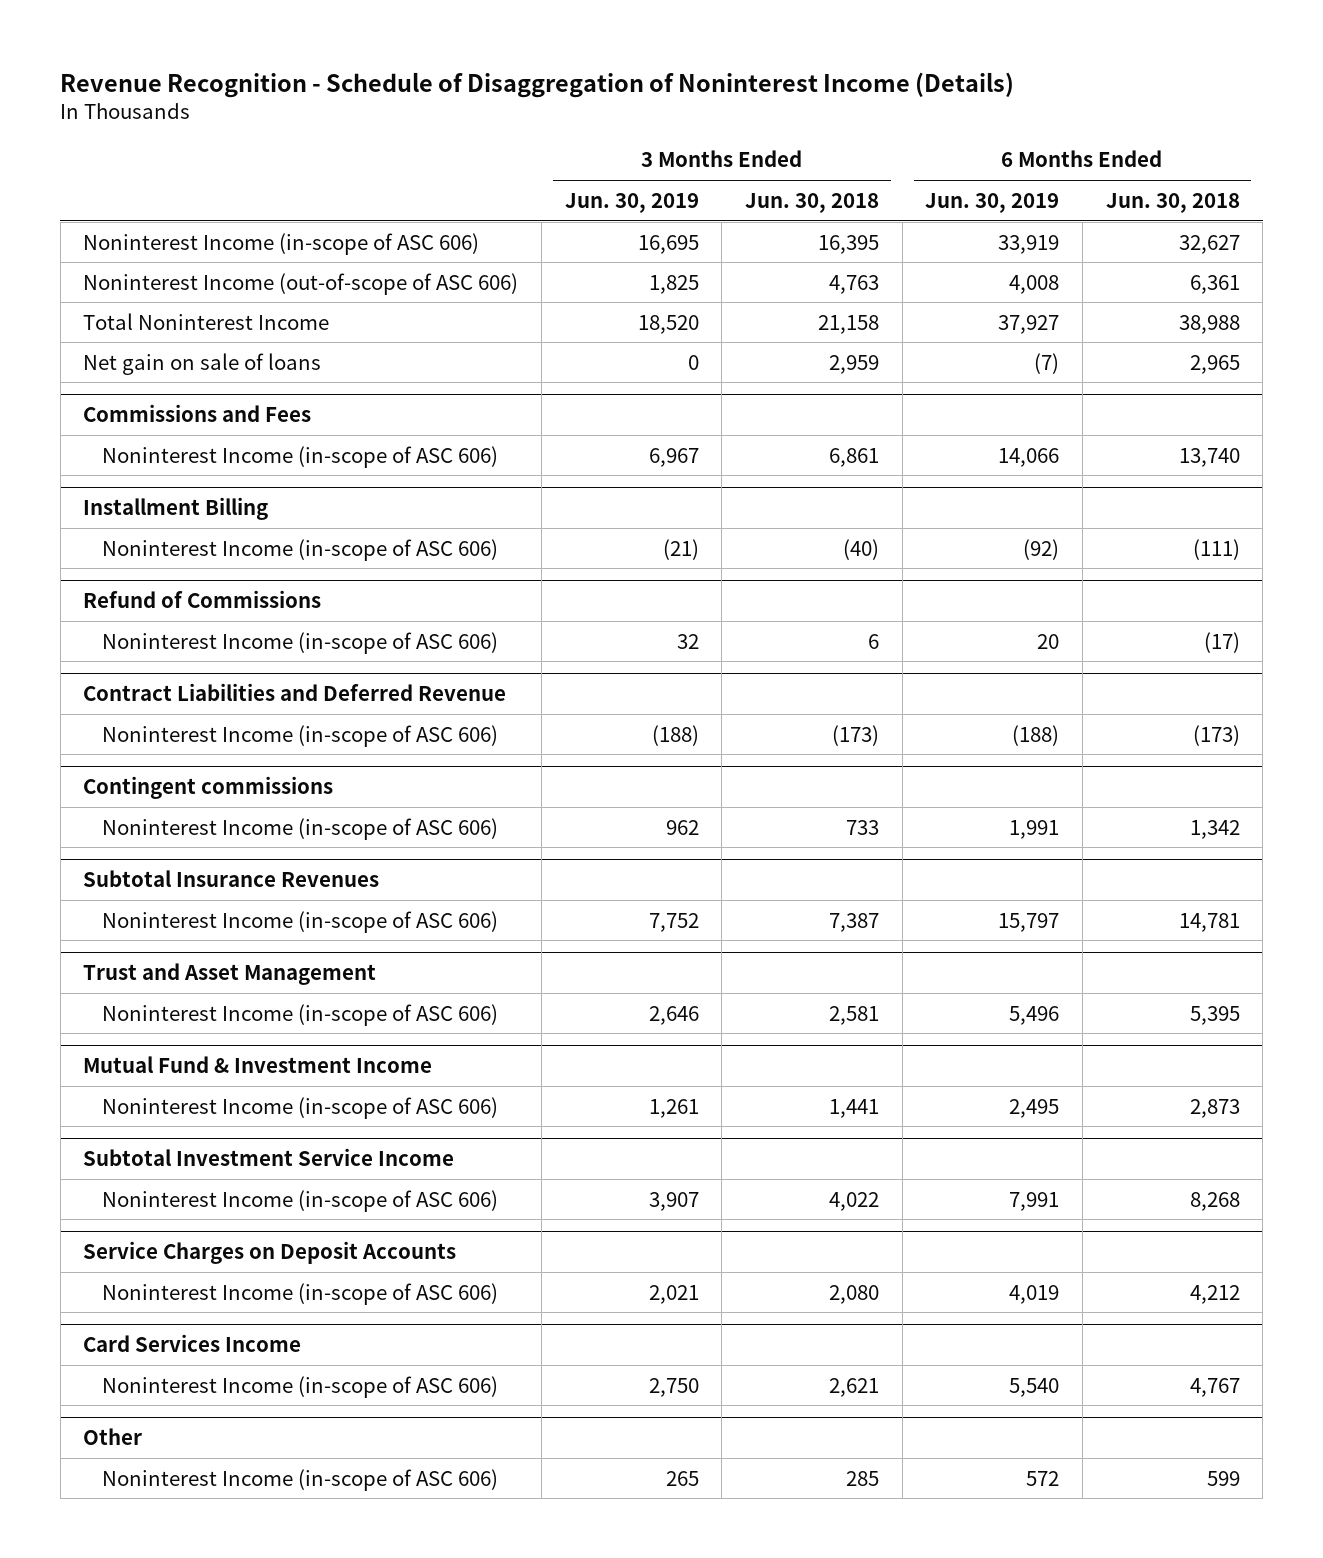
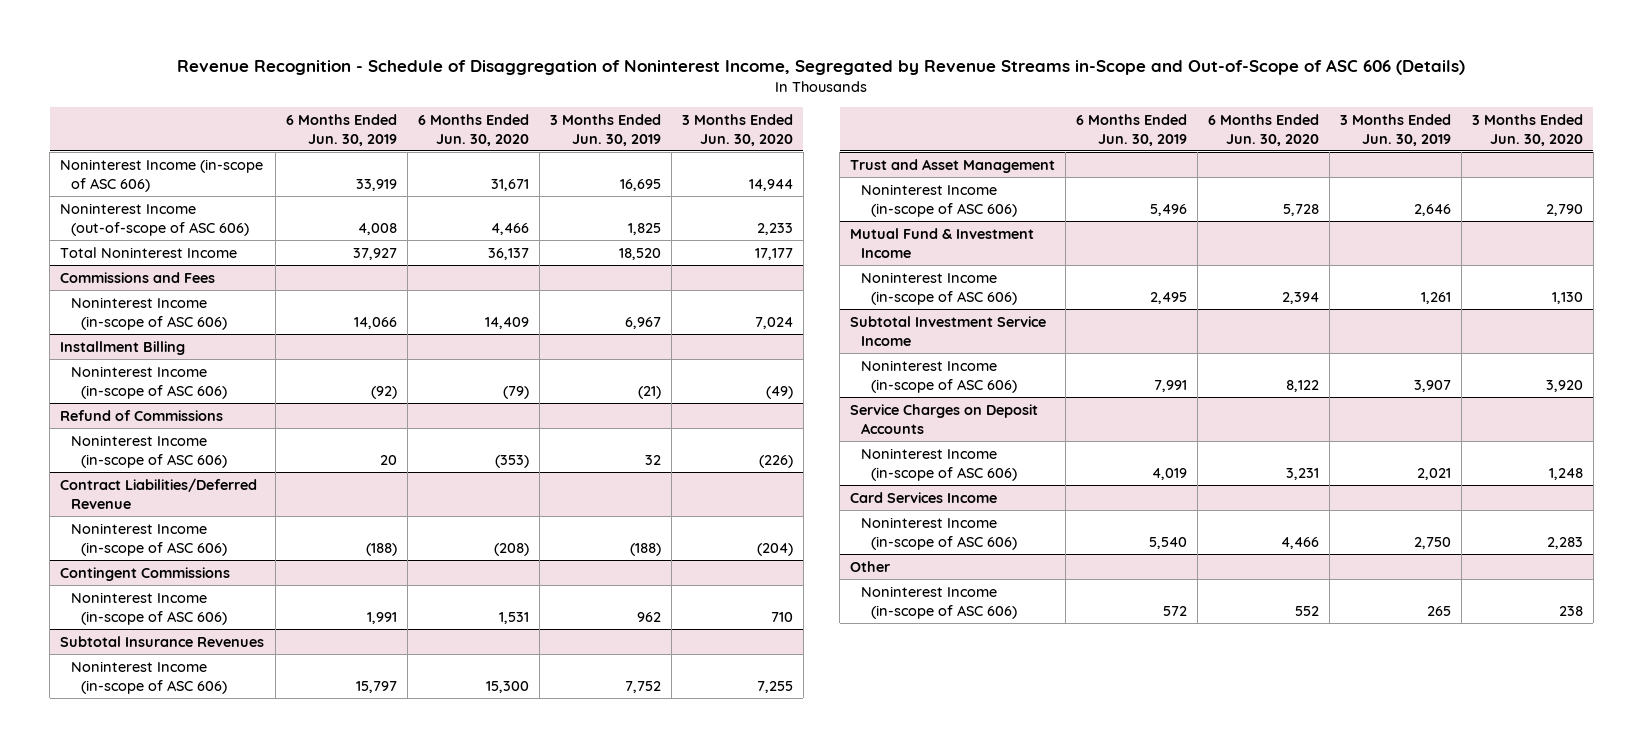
[60,71,1015,98] Revenue Recognition - Schedule of Disaggregation of Noninterest Income (Details) -> [177,59,1466,76] Revenue Recognition - Schedule of Disaggregation of Noninterest Income, Segregated by Revenue Streams in-Scope and Out-of-Scope of ASC 606 (Details)
[744,192,879,213] Jun. 30, 2018 -> none
[1105,192,1240,213] Jun. 30, 2018 -> none
none -> [417,113,529,146] 6 Months Ended Jun. 30, 2020
none -> [681,113,793,146] 3 Months Ended Jun. 30, 2020
[83,352,322,375] Net gain on sale of loans -> none
[83,682,507,701] Contract Liabilities and Deferred Revenue -> [60,477,258,509] Contract Liabilities/Deferred Revenue
[83,775,334,799] Contingent commissions -> [60,566,231,581] Contingent Commissions

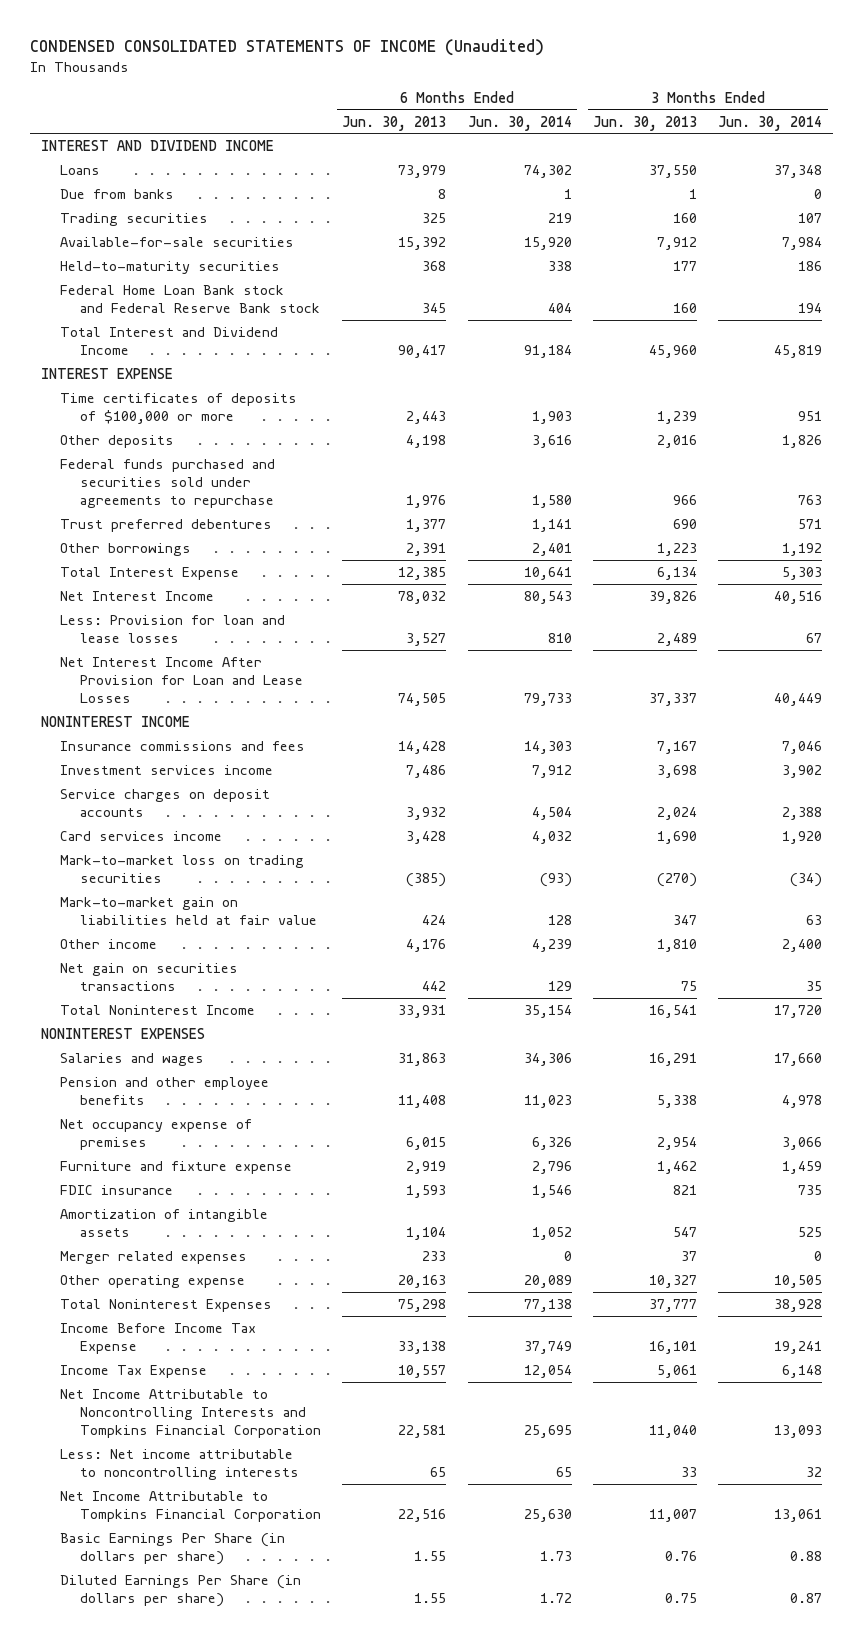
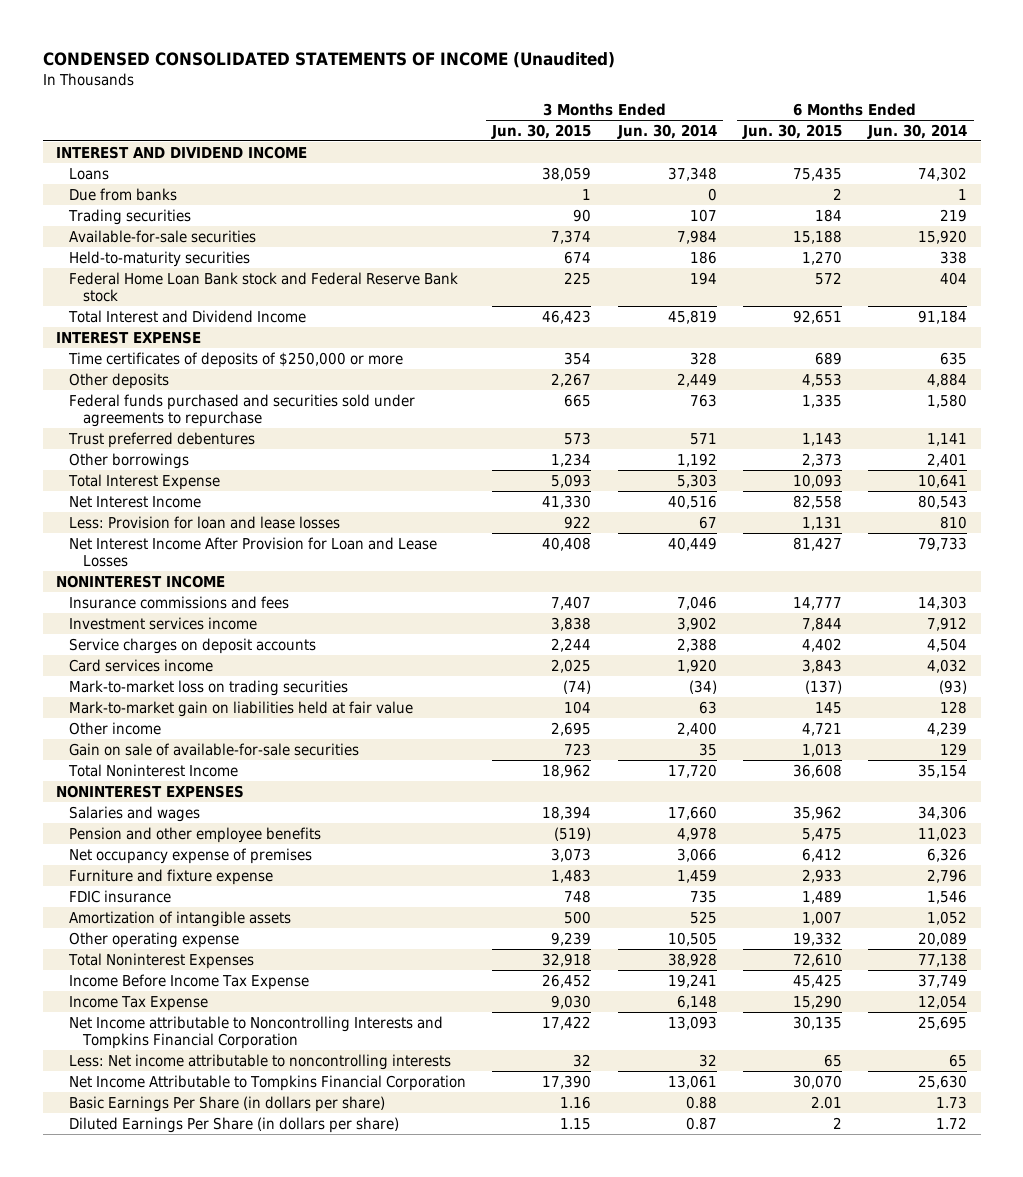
[342,115,447,131] Jun. 30, 2013 -> none
[593,115,698,131] Jun. 30, 2013 -> none
none -> [491,123,592,139] Jun. 30, 2015
none -> [742,123,843,139] Jun. 30, 2015
[60,392,298,425] Time certificates of deposits of $100,000 or more -> [68,351,404,368] Time certificates of deposits of $250,000 or more
[531,411,572,425] 1,903 -> [940,351,968,365] 635
[798,411,823,422] 951 -> [689,351,717,365] 328
[531,434,572,448] 3,616 -> [927,372,968,387] 4,884
[782,434,823,448] 1,826 -> [676,372,717,387] 2,449
[60,962,239,992] Net gain on securities transactions -> [69,742,360,756] Gain on sale of available-for-sale securities
[60,1250,248,1264] Merger related expenses -> none
[60,1388,322,1439] Net Income Attributable to Noncontrolling Interests and Tompkins Financial Corporation -> [69,1015,444,1049] Net Income attributable to Noncontrolling Interests and Tompkins Financial Corporation

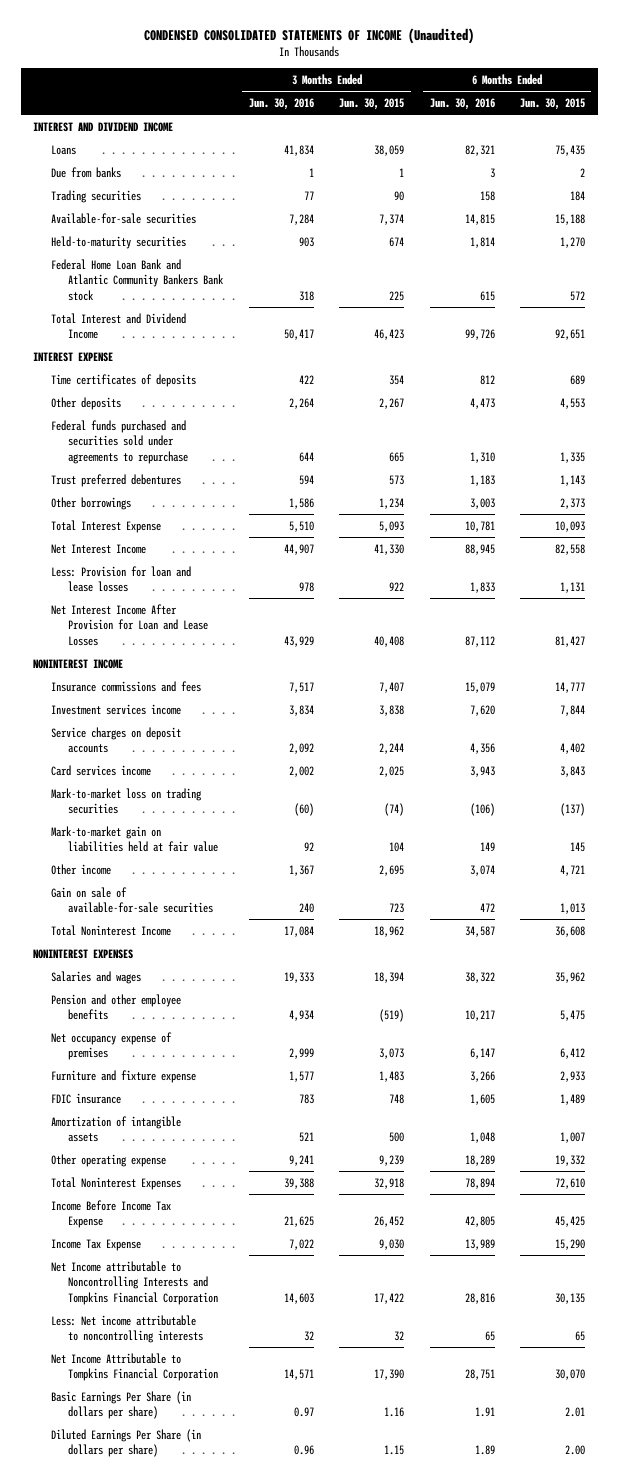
[616,123,717,139] Jun. 30, 2014 -> none
[867,123,968,139] Jun. 30, 2014 -> none
none -> [248,98,314,111] Jun. 30, 2016
none -> [429,98,495,111] Jun. 30, 2016
[69,271,459,302] Federal Home Loan Bank stock and Federal Reserve Bank stock -> [50,258,225,301] Federal Home Loan Bank and Atlantic Community Bankers Bank stock
[68,351,404,368] Time certificates of deposits of $250,000 or more -> [50,373,196,387] Time certificates of deposits
[833,1116,843,1129] 2 -> [564,1445,585,1456] 2.00

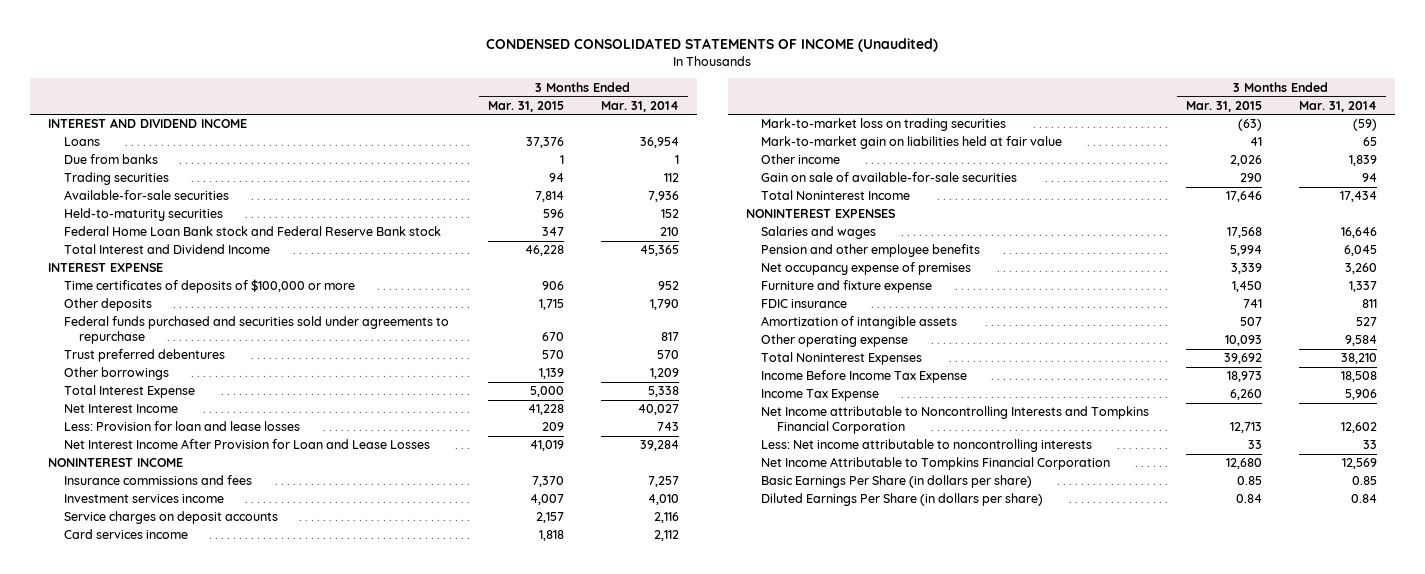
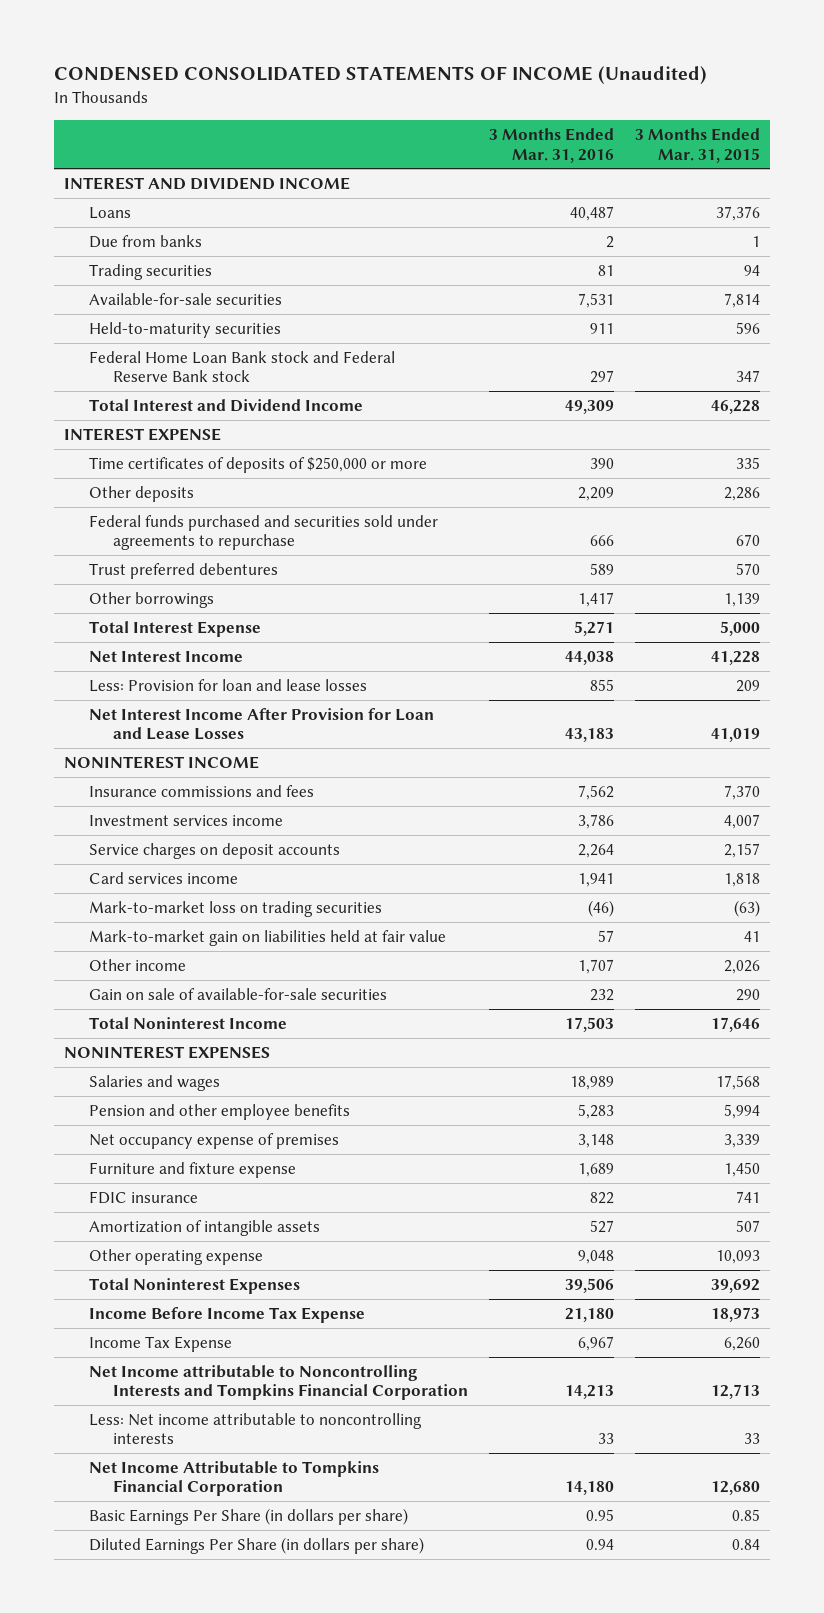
[600,100,679,112] Mar. 31, 2014 -> none
none -> [488,127,614,163] 3 Months Ended Mar. 31, 2016
[63,279,355,294] Time certificates of deposits of $100,000 or more -> [88,456,427,473] Time certificates of deposits of $250,000 or more
[542,281,565,291] 906 -> [735,456,760,469] 335
[539,299,565,311] 1,715 -> [723,486,760,501] 2,286

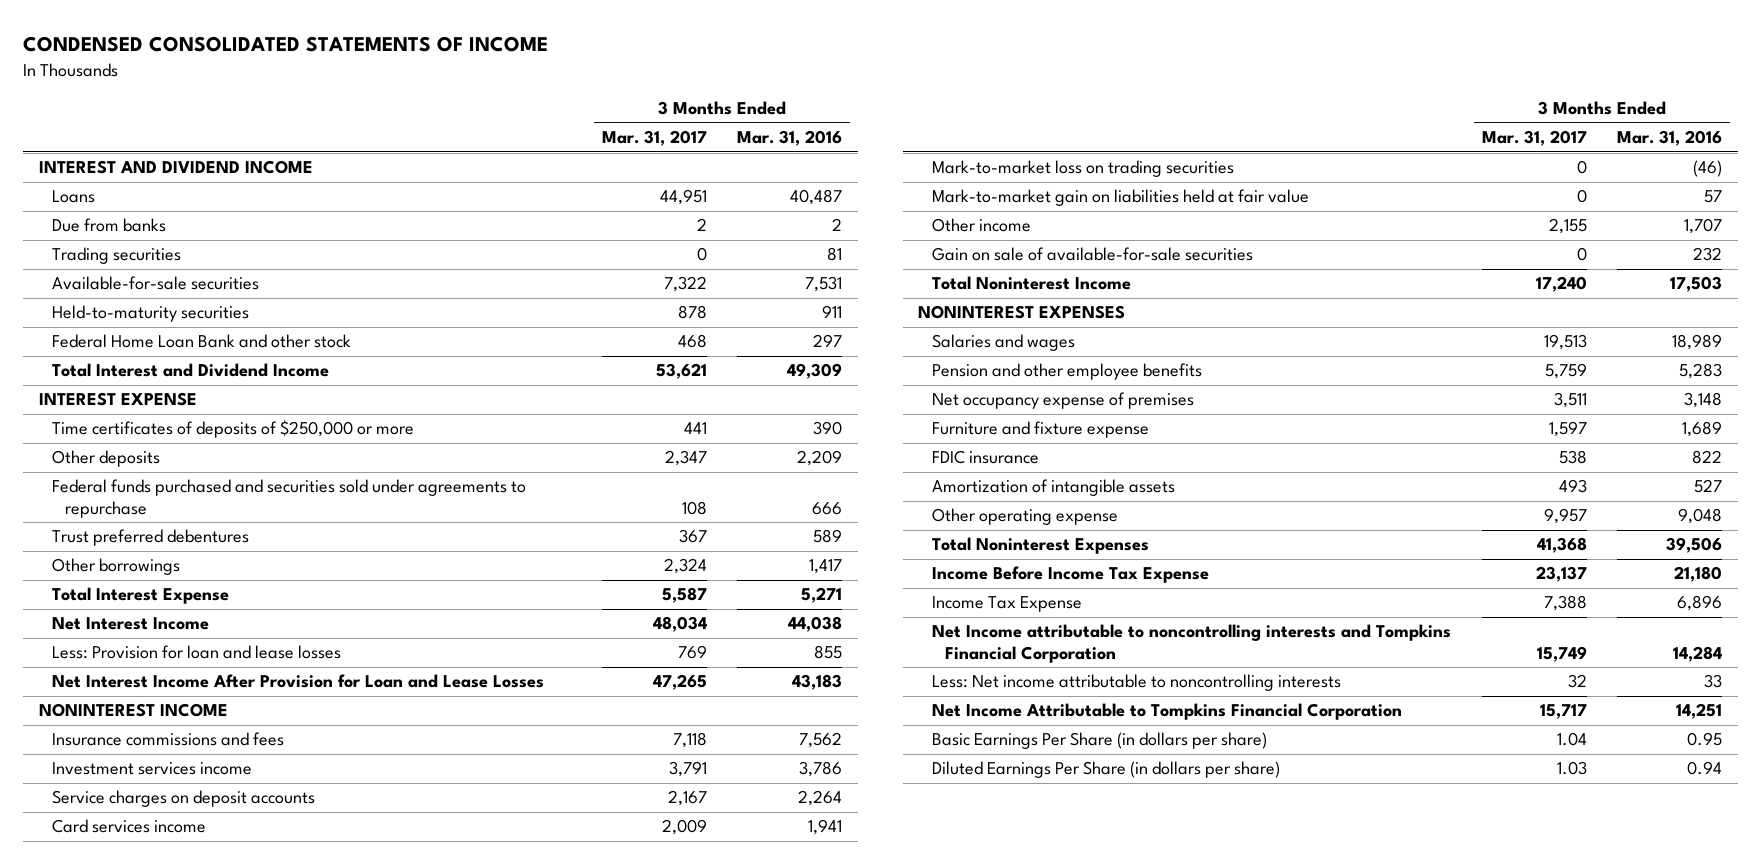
[53,66,707,85] CONDENSED CONSOLIDATED STATEMENTS OF INCOME (Unaudited) -> [23,36,549,53] CONDENSED CONSOLIDATED STATEMENTS OF INCOME
[634,127,760,163] 3 Months Ended Mar. 31, 2015 -> none
none -> [601,130,707,147] Mar. 31, 2017
[88,350,395,383] Federal Home Loan Bank stock and Federal Reserve Bank stock -> [51,334,351,349] Federal Home Loan Bank and other stock
[577,1335,614,1351] 6,967 -> [1677,595,1723,612] 6,896
[88,1364,468,1401] Net Income attributable to Noncontrolling Interests and Tompkins Financial Corporation -> [931,624,1451,663] Net Income attributable to noncontrolling interests and Tompkins Financial Corporation
[564,1385,614,1400] 14,213 -> [1673,645,1723,662] 14,284
[564,1481,614,1496] 14,180 -> [1676,703,1723,720] 14,251

